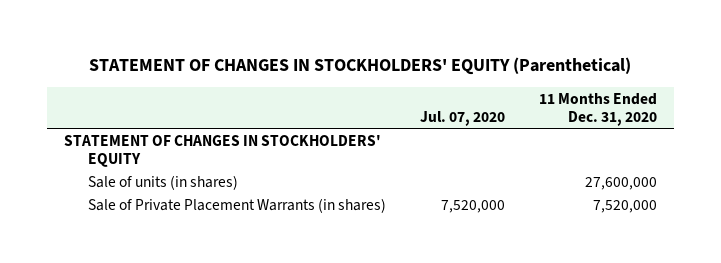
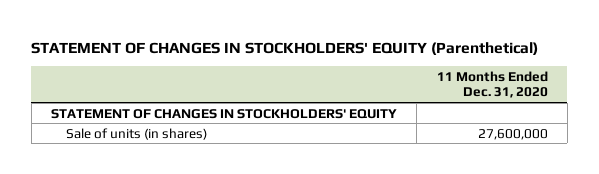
[419,110,505,126] Jul. 07, 2020 -> none
[87,197,386,213] Sale of Private Placement Warrants (in shares) -> none

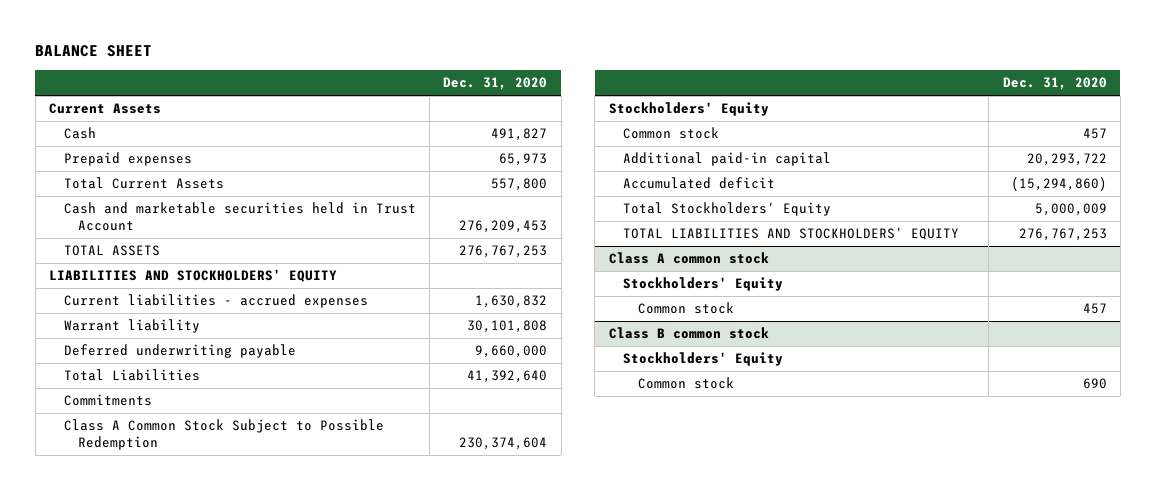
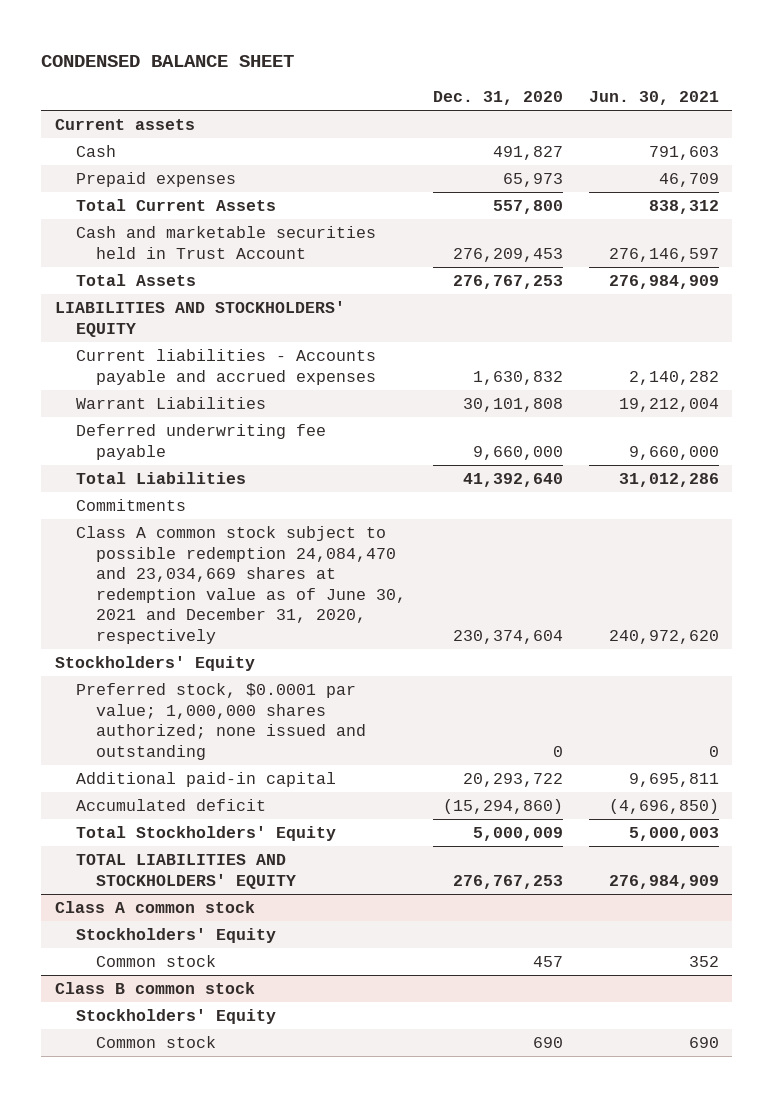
[35,45,153,58] BALANCE SHEET -> [41,54,295,67] CONDENSED BALANCE SHEET
none -> [589,91,720,106] Jun. 30, 2021
[49,103,162,115] Current Assets -> [54,118,195,130] Current assets
[63,245,160,257] TOTAL ASSETS -> [75,273,196,286] Total Assets
[63,294,368,309] Current liabilities - accrued expenses -> [75,348,377,385] Current liabilities - Accounts payable and accrued expenses
[63,319,200,334] Warrant liability -> [75,396,266,409] Warrant Liabilities
[63,344,296,359] Deferred underwriting payable -> [75,423,326,460] Deferred underwriting fee payable
[63,419,384,450] Class A Common Stock Subject to Possible Redemption -> [75,525,407,645] Class A common stock subject to possible redemption 24,084,470 and 23,034,669 shares at redemption value as of June 30, 2021 and December 31, 2020, respectively
[623,127,720,140] Common stock -> none
none -> [75,682,367,760] Preferred stock, $0.0001 par value; 1,000,000 shares authorized; none issued and outstanding

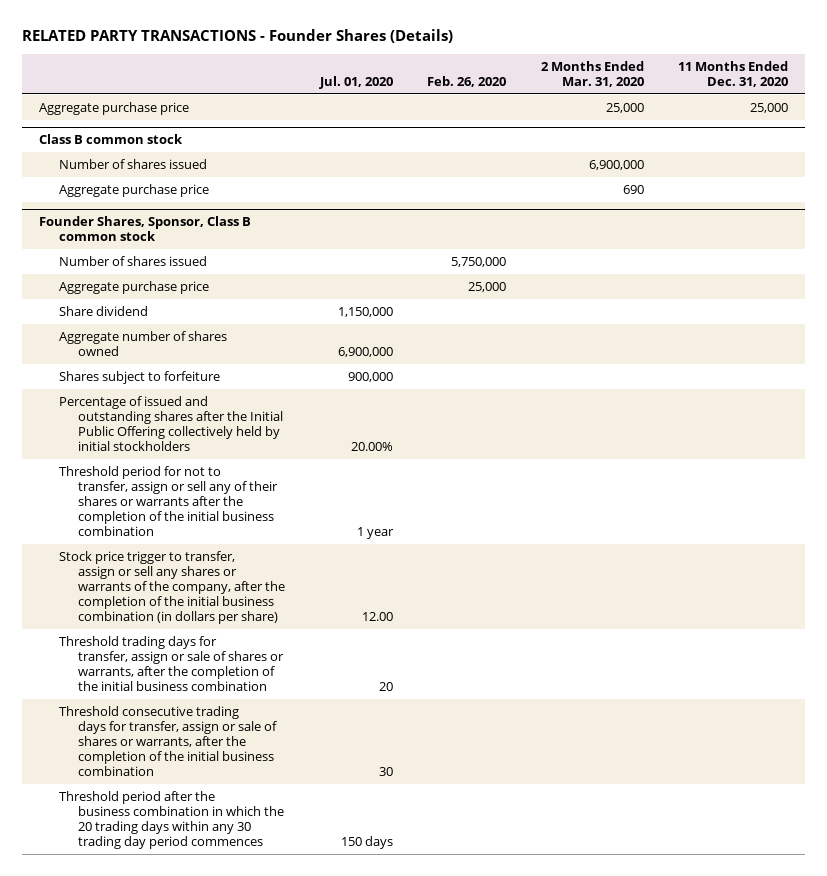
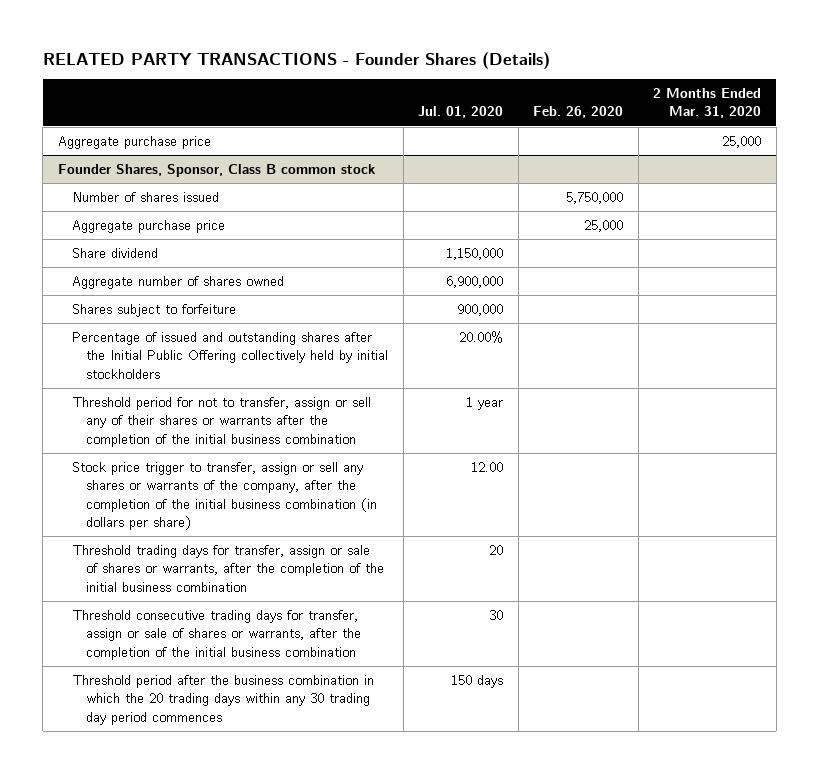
[678,60,789,87] 11 Months Ended Dec. 31, 2020 -> none
[39,134,184,145] Class B common stock -> none
[58,158,207,169] Number of shares issued -> none
[58,183,209,197] Aggregate purchase price -> none

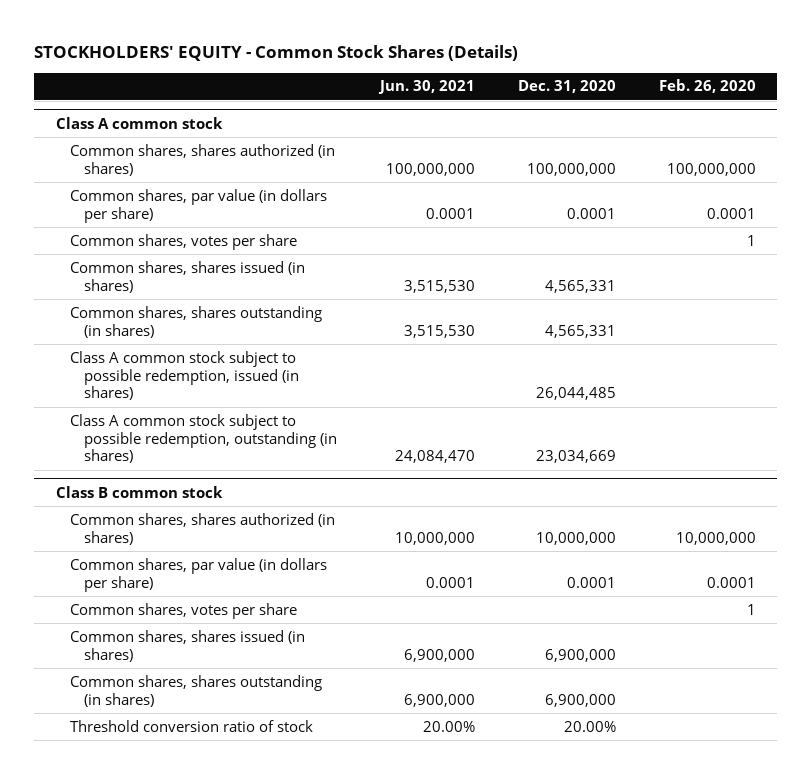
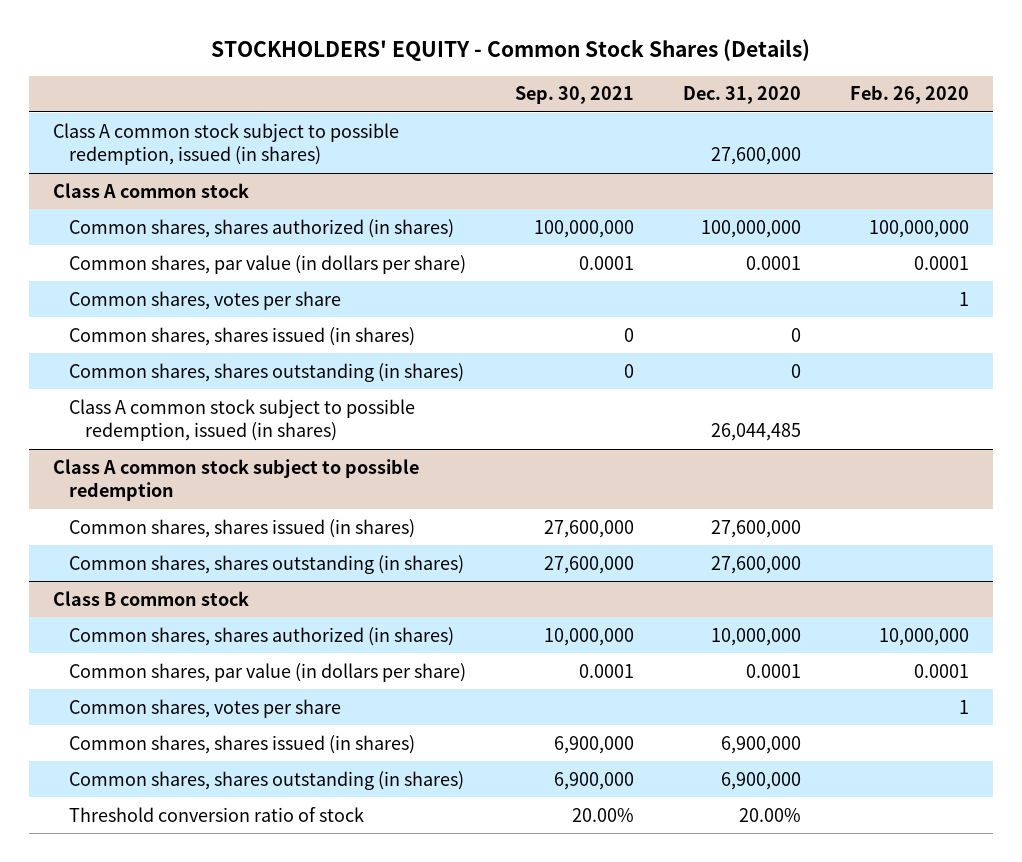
[378,80,476,95] Jun. 30, 2021 -> none
none -> [515,86,635,105] Sep. 30, 2021
none -> [53,122,400,166] Class A common stock subject to possible redemption, issued (in shares)
[544,279,616,293] 4,565,331 -> [790,327,801,342] 0
[544,324,616,338] 4,565,331 -> [790,363,801,378] 0
[70,413,338,464] Class A common stock subject to possible redemption, outstanding (in shares) -> none
none -> [53,458,420,502] Class A common stock subject to possible redemption
none -> [69,518,416,538] Common shares, shares issued (in shares)
none -> [69,554,465,574] Common shares, shares outstanding (in shares)

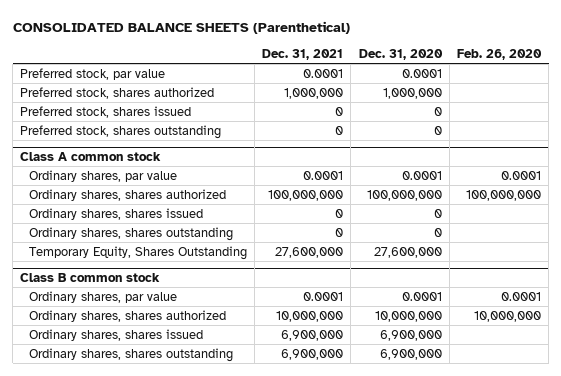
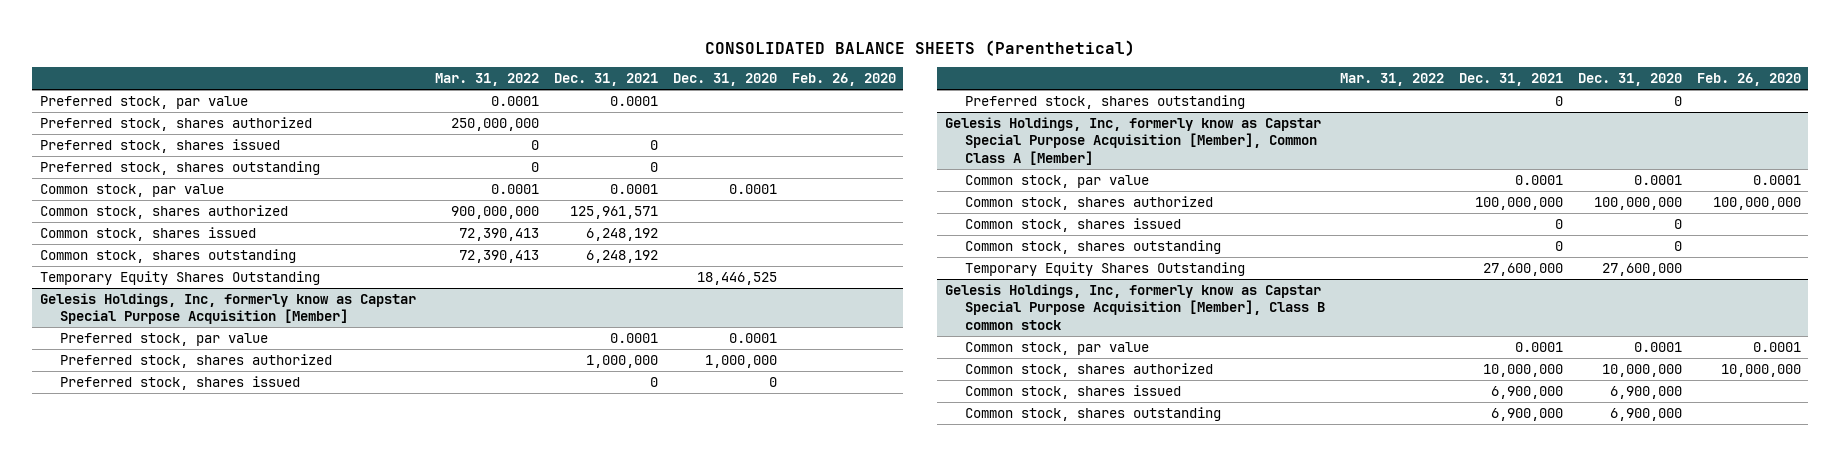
none -> [434,73,539,87] Mar. 31, 2022
none -> [39,96,248,110] Preferred stock, par value
none -> [39,117,312,132] Preferred stock, shares authorized
none -> [39,139,280,154] Preferred stock, shares issued
none -> [39,161,320,176] Preferred stock, shares outstanding
none -> [39,184,224,198] Common stock, par value
none -> [39,205,288,220] Common stock, shares authorized
none -> [39,227,256,242] Common stock, shares issued
none -> [39,249,296,264] Common stock, shares outstanding
none -> [39,271,320,286] Temporary Equity Shares Outstanding
none -> [39,293,416,325] Gelesis Holdings, Inc, formerly know as Capstar Special Purpose Acquisition [Member]
[20,151,162,161] Class A common stock -> none
[20,272,161,282] Class B common stock -> none
none -> [944,117,1321,165] Gelesis Holdings, Inc, formerly know as Capstar Special Purpose Acquisition [Member], Common Class A [Member]
[28,169,177,182] Ordinary shares, par value -> [964,175,1149,189] Common stock, par value
[28,188,226,201] Ordinary shares, shares authorized -> [964,196,1213,211] Common stock, shares authorized
[28,207,203,220] Ordinary shares, shares issued -> [964,218,1181,233] Common stock, shares issued
[28,226,233,241] Ordinary shares, shares outstanding -> [964,240,1221,255] Common stock, shares outstanding
[28,245,247,260] Temporary Equity, Shares Outstanding -> [964,262,1245,277] Temporary Equity Shares Outstanding
none -> [944,284,1325,330] Gelesis Holdings, Inc, formerly know as Capstar Special Purpose Acquisition [Member], Class B common stock
[28,290,177,303] Ordinary shares, par value -> [964,342,1149,356] Common stock, par value
[28,309,226,322] Ordinary shares, shares authorized -> [964,363,1213,378] Common stock, shares authorized
[28,328,203,341] Ordinary shares, shares issued -> [964,385,1181,400] Common stock, shares issued
[28,347,233,362] Ordinary shares, shares outstanding -> [964,407,1221,422] Common stock, shares outstanding

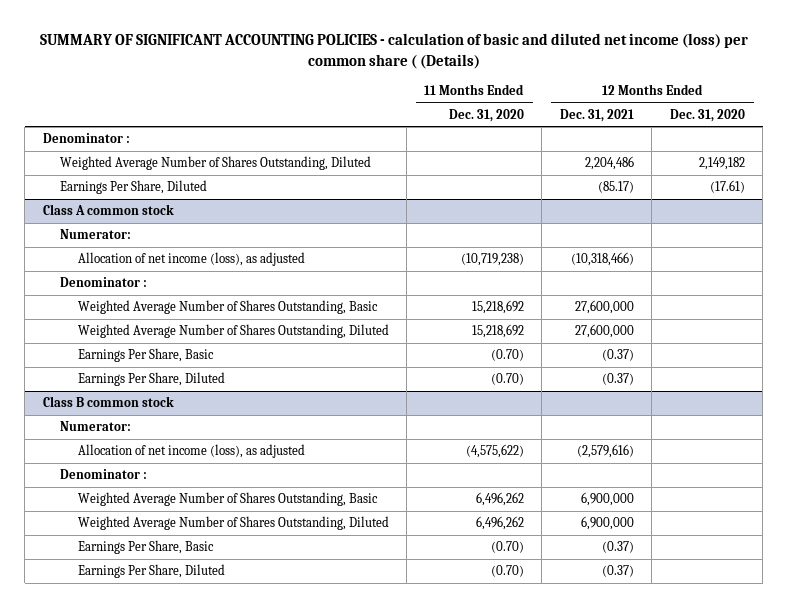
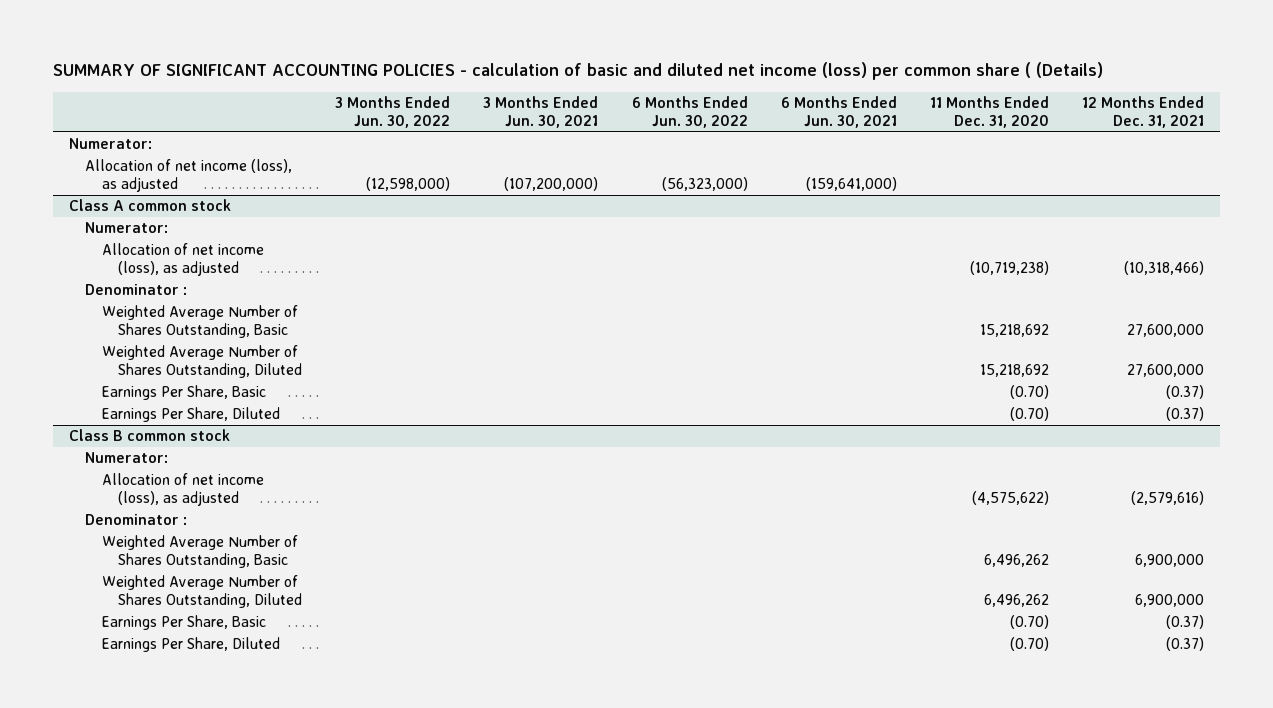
[669,108,745,122] Dec. 31, 2020 -> none
none -> [335,95,451,128] 3 Months Ended Jun. 30, 2022
none -> [483,95,599,128] 3 Months Ended Jun. 30, 2021
none -> [631,95,748,128] 6 Months Ended Jun. 30, 2022
none -> [780,95,897,128] 6 Months Ended Jun. 30, 2021
[42,133,130,144] Denominator : -> none
[60,156,372,171] Weighted Average Number of Shares Outstanding, Diluted -> none
[60,180,208,195] Earnings Per Share, Diluted -> none
none -> [69,138,153,150] Numerator:
none -> [85,159,293,193] Allocation of net income (loss), as adjusted

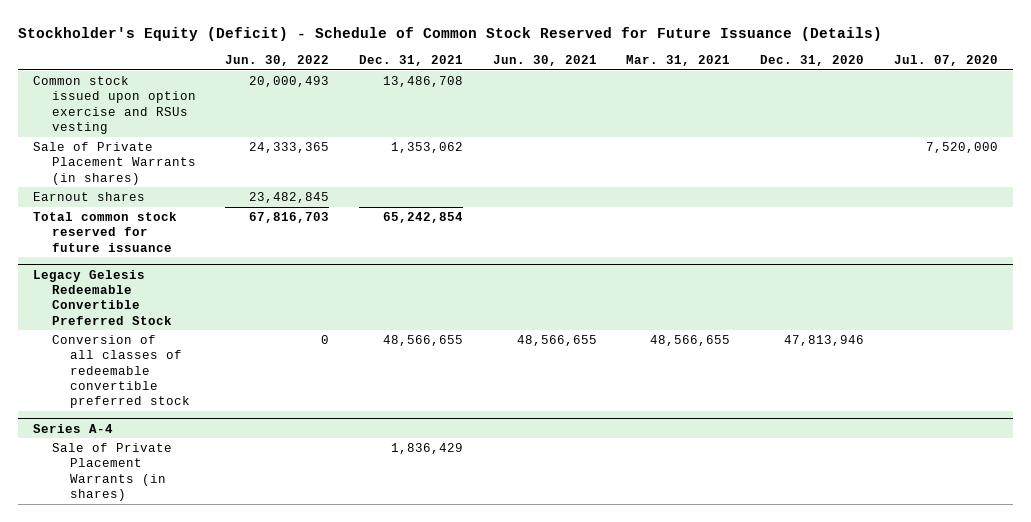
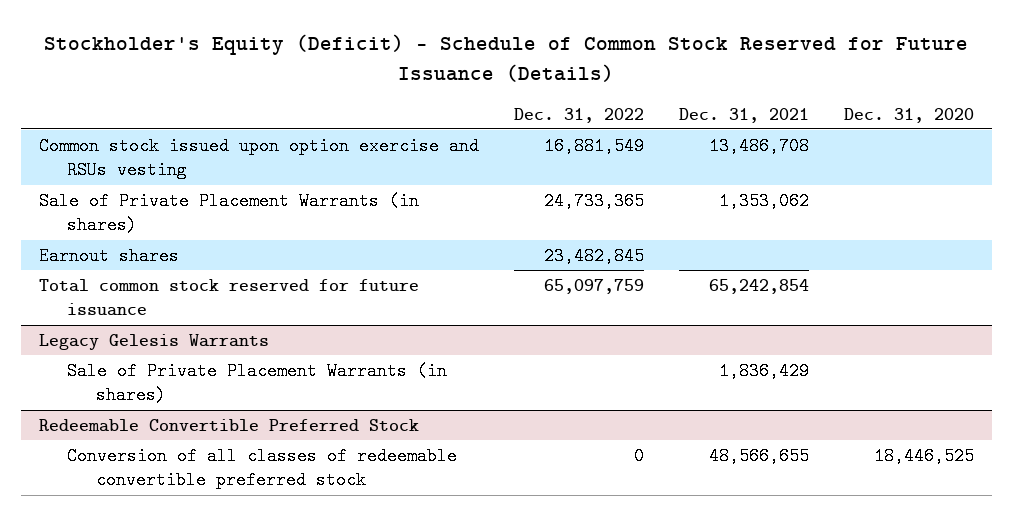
[225,55,330,67] Jun. 30, 2022 -> none
[492,55,597,67] Jun. 30, 2021 -> none
[626,55,731,67] Mar. 31, 2021 -> none
[893,55,998,67] Jul. 07, 2020 -> none
none -> [513,107,644,123] Dec. 31, 2022
[33,269,172,325] Legacy Gelesis Redeemable Convertible Preferred Stock -> none
[51,334,191,409] Conversion of all classes of redeemable convertible preferred stock -> none
[33,423,114,433] Series A-4 -> none
none -> [38,333,269,350] Legacy Gelesis Warrants
none -> [38,418,419,432] Redeemable Convertible Preferred Stock
none -> [67,446,458,490] Conversion of all classes of redeemable convertible preferred stock

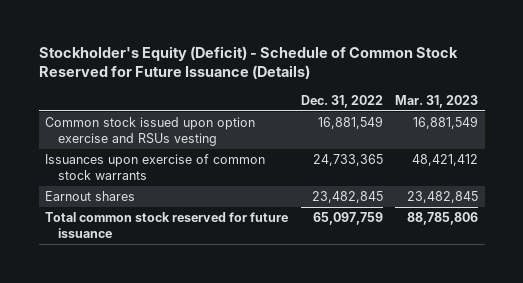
[678,107,809,123] Dec. 31, 2021 -> none
[844,107,975,123] Dec. 31, 2020 -> none
none -> [395,94,479,108] Mar. 31, 2023
[38,191,419,235] Sale of Private Placement Warrants (in shares) -> [44,154,265,180] Issuances upon exercise of common stock warrants
[38,333,269,350] Legacy Gelesis Warrants -> none
[67,361,448,405] Sale of Private Placement Warrants (in shares) -> none
[38,418,419,432] Redeemable Convertible Preferred Stock -> none
[67,446,458,490] Conversion of all classes of redeemable convertible preferred stock -> none

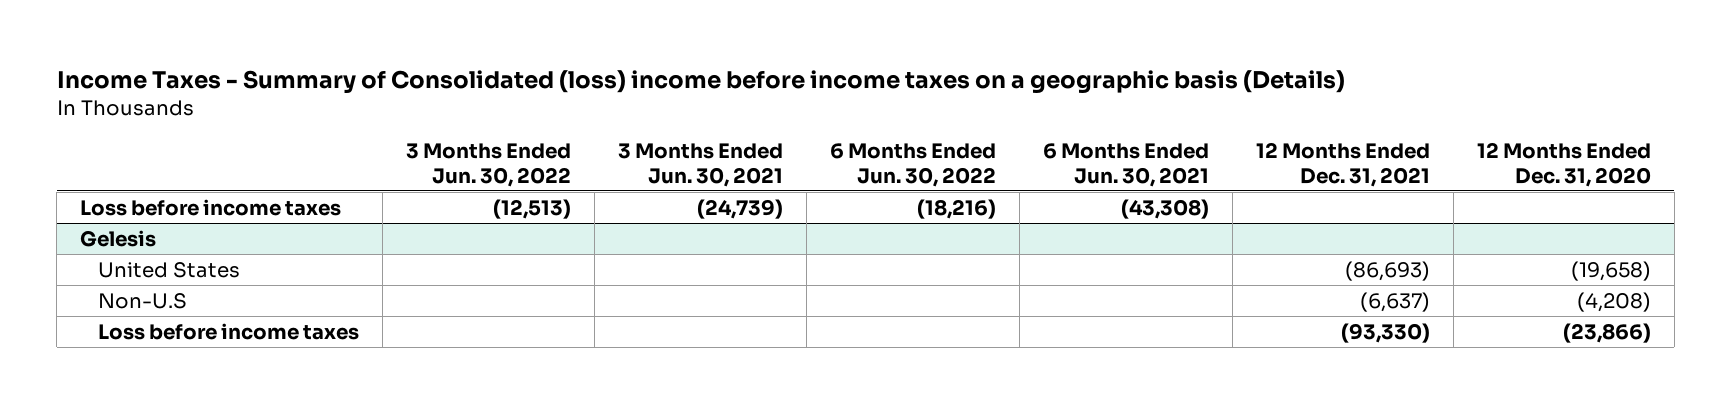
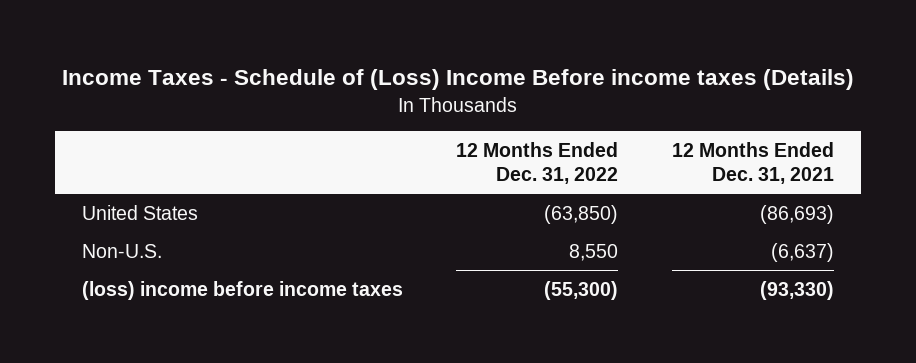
[56,69,1345,94] Income Taxes - Summary of Consolidated (loss) income before income taxes on a geographic basis (Details) -> [61,69,854,91] Income Taxes - Schedule of (Loss) Income Before income taxes (Details)
[406,142,572,187] 3 Months Ended Jun. 30, 2022 -> none
[618,142,784,187] 3 Months Ended Jun. 30, 2021 -> none
[830,142,997,187] 6 Months Ended Jun. 30, 2022 -> none
[1042,142,1209,187] 6 Months Ended Jun. 30, 2021 -> none
[1476,141,1651,187] 12 Months Ended Dec. 31, 2020 -> none
none -> [456,142,619,185] 12 Months Ended Dec. 31, 2022
[79,198,341,216] Loss before income taxes -> none
[79,229,156,247] Gelesis -> none
[98,292,188,309] Non-U.S -> [81,243,162,258] Non-U.S.
[98,322,360,340] Loss before income taxes -> [81,280,403,300] (loss) income before income taxes

